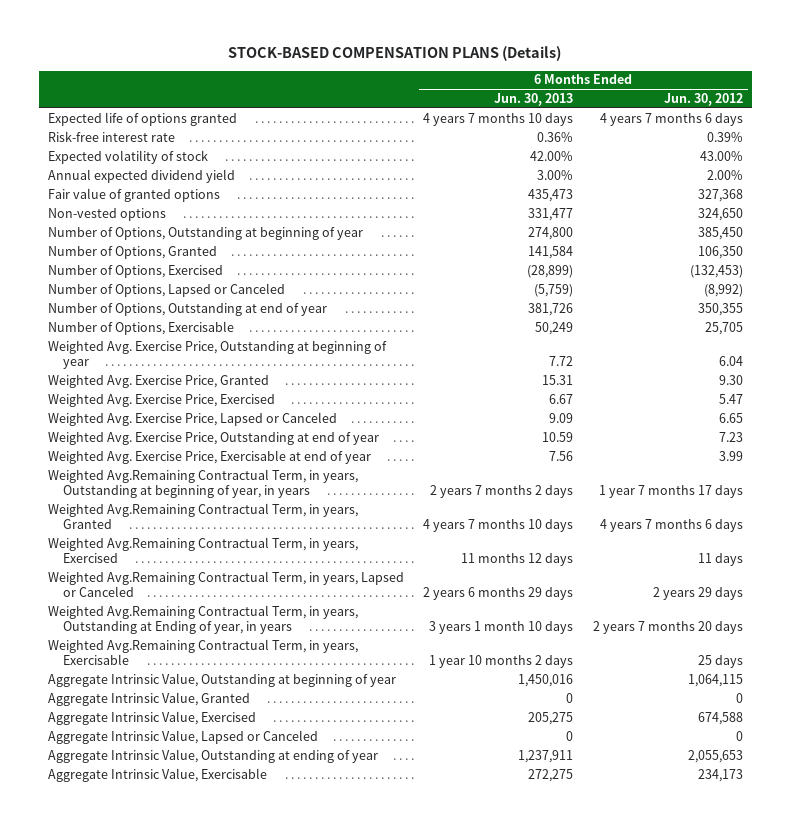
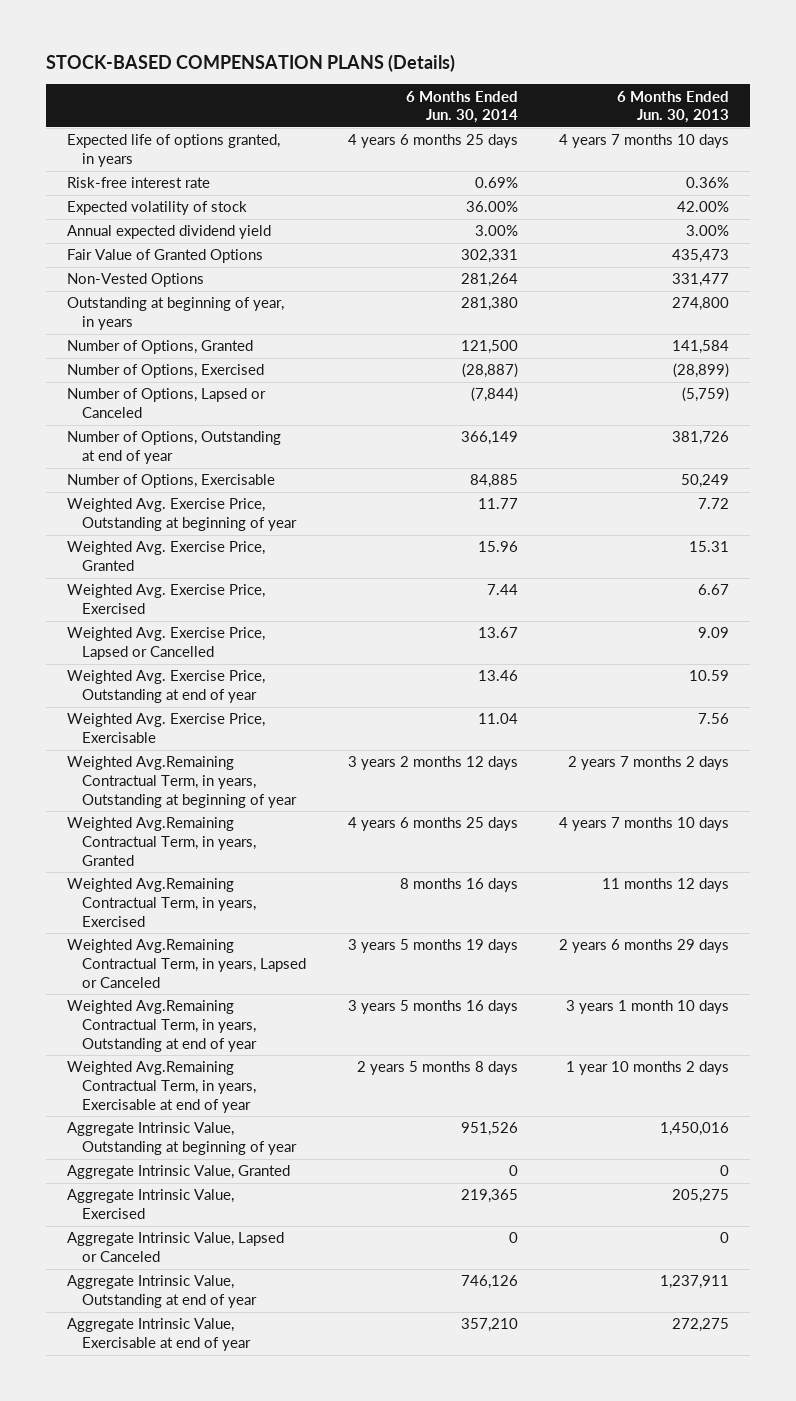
[663,93,743,107] Jun. 30, 2012 -> none
none -> [405,90,518,124] 6 Months Ended Jun. 30, 2014
[48,111,238,126] Expected life of options granted -> [66,134,280,168] Expected life of options granted, in years
[48,187,221,202] Fair value of granted options -> [66,249,263,264] Fair Value of Granted Options
[48,207,167,221] Non-vested options -> [66,273,204,288] Non-Vested Options
[48,226,364,240] Number of Options, Outstanding at beginning of year -> [66,297,284,331] Outstanding at beginning of year, in years
[48,411,338,426] Weighted Avg. Exercise Price, Lapsed or Canceled -> [66,627,265,661] Weighted Avg. Exercise Price, Lapsed or Cancelled
[48,449,372,464] Weighted Avg. Exercise Price, Exercisable at end of year -> [66,713,265,744] Weighted Avg. Exercise Price, Exercisable
[48,468,359,499] Weighted Avg.Remaining Contractual Term, in years, Outstanding at beginning of year, in years -> [66,756,297,808] Weighted Avg.Remaining Contractual Term, in years, Outstanding at beginning of year
[48,604,359,635] Weighted Avg.Remaining Contractual Term, in years, Outstanding at Ending of year, in years -> [66,1000,257,1052] Weighted Avg.Remaining Contractual Term, in years, Outstanding at end of year
[48,638,359,666] Weighted Avg.Remaining Contractual Term, in years, Exercisable -> [66,1061,256,1113] Weighted Avg.Remaining Contractual Term, in years, Exercisable at end of year
[48,748,379,763] Aggregate Intrinsic Value, Outstanding at ending of year -> [66,1275,257,1309] Aggregate Intrinsic Value, Outstanding at end of year
[48,767,268,782] Aggregate Intrinsic Value, Exercisable -> [66,1318,251,1352] Aggregate Intrinsic Value, Exercisable at end of year

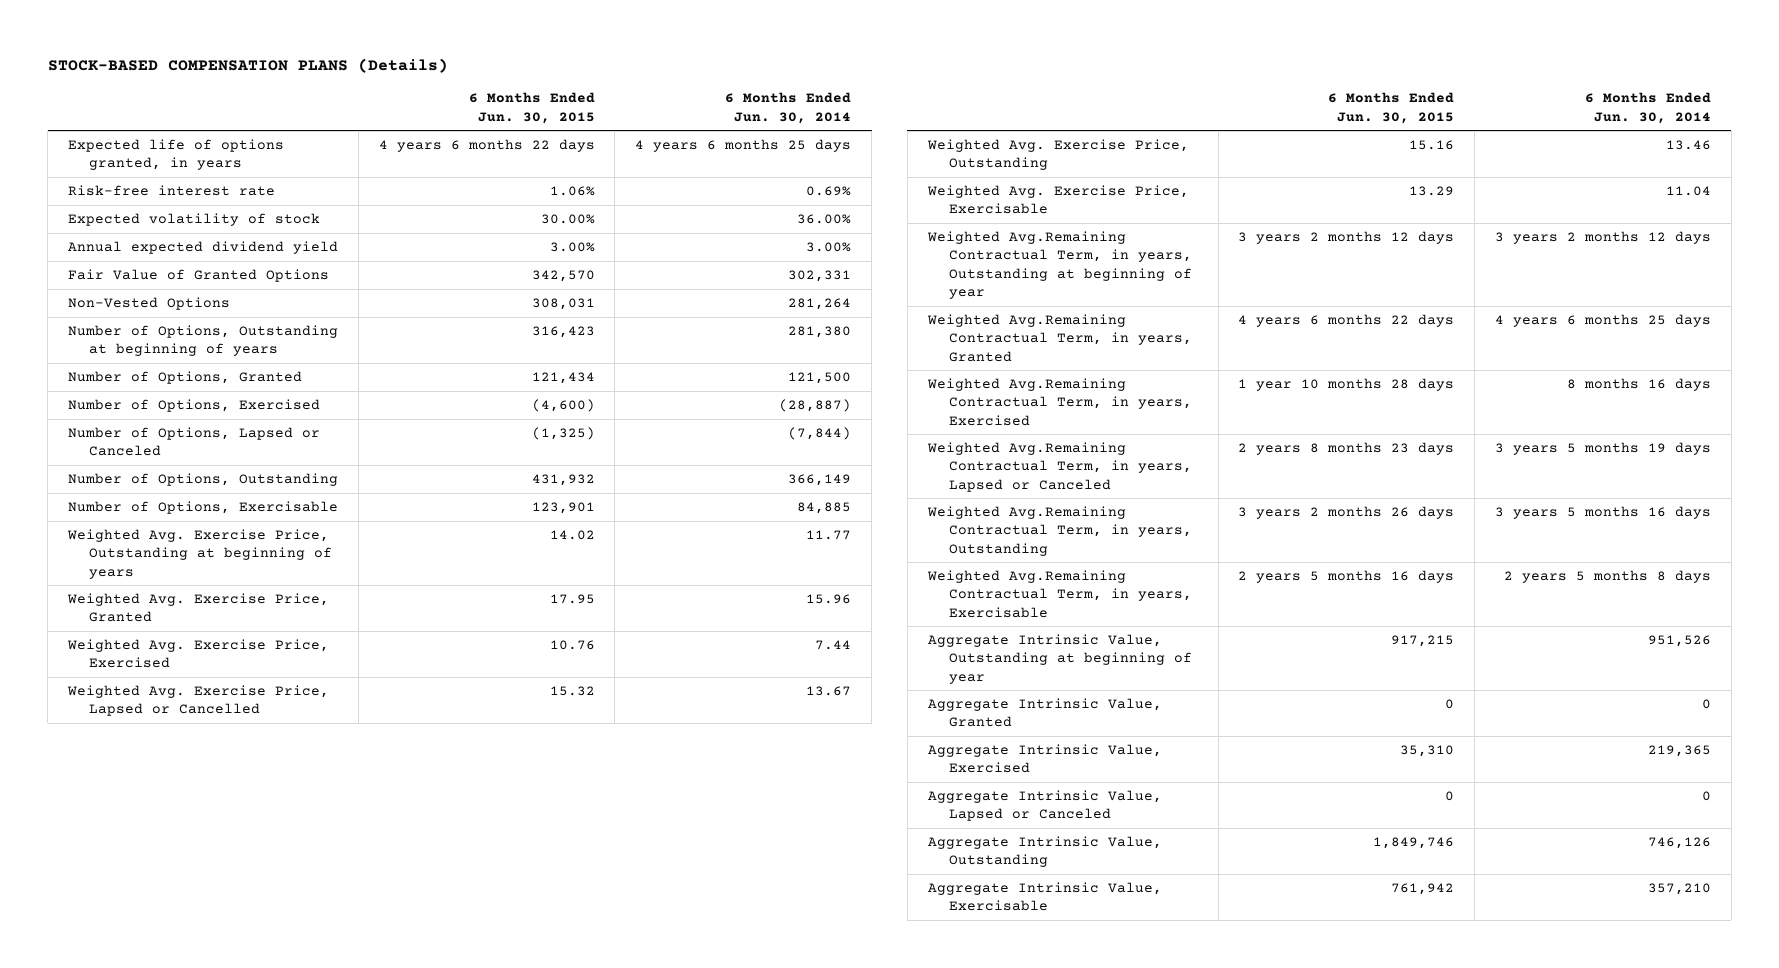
[617,90,730,124] 6 Months Ended Jun. 30, 2013 -> none
none -> [468,92,595,124] 6 Months Ended Jun. 30, 2015
[66,297,284,331] Outstanding at beginning of year, in years -> [67,324,338,357] Number of Options, Outstanding at beginning of years
[66,431,281,465] Number of Options, Outstanding at end of year -> [67,472,338,486] Number of Options, Outstanding
[66,498,297,532] Weighted Avg. Exercise Price, Outstanding at beginning of year -> [66,528,333,579] Weighted Avg. Exercise Price, Outstanding at beginning of years
[66,670,265,704] Weighted Avg. Exercise Price, Outstanding at end of year -> [926,138,1189,171] Weighted Avg. Exercise Price, Outstanding
[66,1000,257,1052] Weighted Avg.Remaining Contractual Term, in years, Outstanding at end of year -> [926,505,1192,556] Weighted Avg.Remaining Contractual Term, in years, Outstanding
[66,1061,256,1113] Weighted Avg.Remaining Contractual Term, in years, Exercisable at end of year -> [926,569,1192,618] Weighted Avg.Remaining Contractual Term, in years, Exercisable
[66,1275,257,1309] Aggregate Intrinsic Value, Outstanding at end of year -> [927,835,1162,868] Aggregate Intrinsic Value, Outstanding
[66,1318,251,1352] Aggregate Intrinsic Value, Exercisable at end of year -> [927,881,1162,912] Aggregate Intrinsic Value, Exercisable

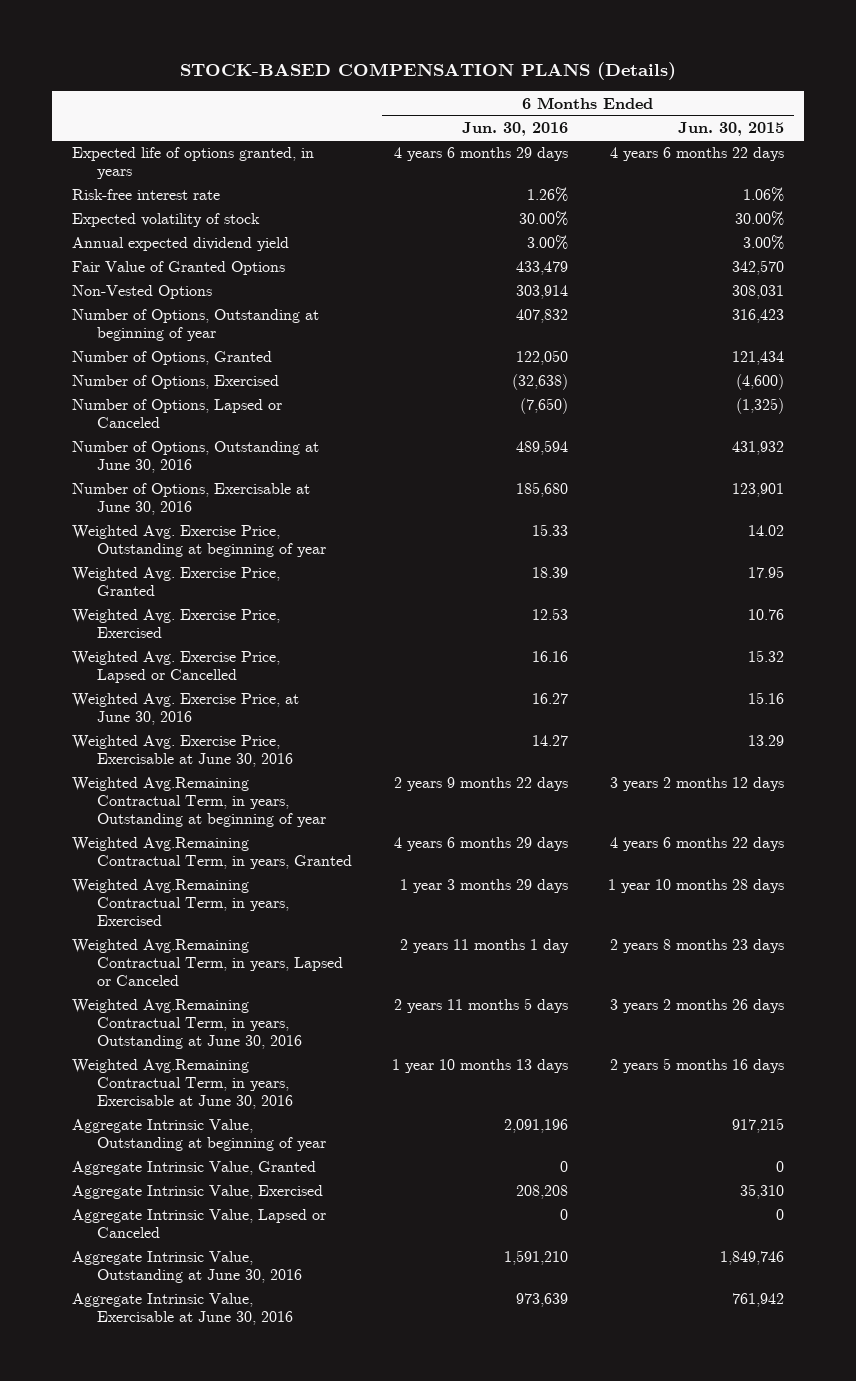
[725,92,852,124] 6 Months Ended Jun. 30, 2014 -> none
none -> [461,122,568,137] Jun. 30, 2016
[67,324,338,357] Number of Options, Outstanding at beginning of years -> [72,309,320,342] Number of Options, Outstanding at beginning of year
[67,472,338,486] Number of Options, Outstanding -> [72,441,320,474] Number of Options, Outstanding at June 30, 2016
[67,500,338,514] Number of Options, Exercisable -> [72,483,311,516] Number of Options, Exercisable at June 30, 2016
[66,528,333,579] Weighted Avg. Exercise Price, Outstanding at beginning of years -> [72,525,326,558] Weighted Avg. Exercise Price, Outstanding at beginning of year
[926,138,1189,171] Weighted Avg. Exercise Price, Outstanding -> [72,693,300,726] Weighted Avg. Exercise Price, at June 30, 2016
[926,184,1189,215] Weighted Avg. Exercise Price, Exercisable -> [72,735,293,768] Weighted Avg. Exercise Price, Exercisable at June 30, 2016
[926,505,1192,556] Weighted Avg.Remaining Contractual Term, in years, Outstanding -> [72,999,302,1050] Weighted Avg.Remaining Contractual Term, in years, Outstanding at June 30, 2016
[926,569,1192,618] Weighted Avg.Remaining Contractual Term, in years, Exercisable -> [72,1059,293,1110] Weighted Avg.Remaining Contractual Term, in years, Exercisable at June 30, 2016
[927,835,1162,868] Aggregate Intrinsic Value, Outstanding -> [72,1251,302,1284] Aggregate Intrinsic Value, Outstanding at June 30, 2016
[927,881,1162,912] Aggregate Intrinsic Value, Exercisable -> [72,1293,293,1326] Aggregate Intrinsic Value, Exercisable at June 30, 2016

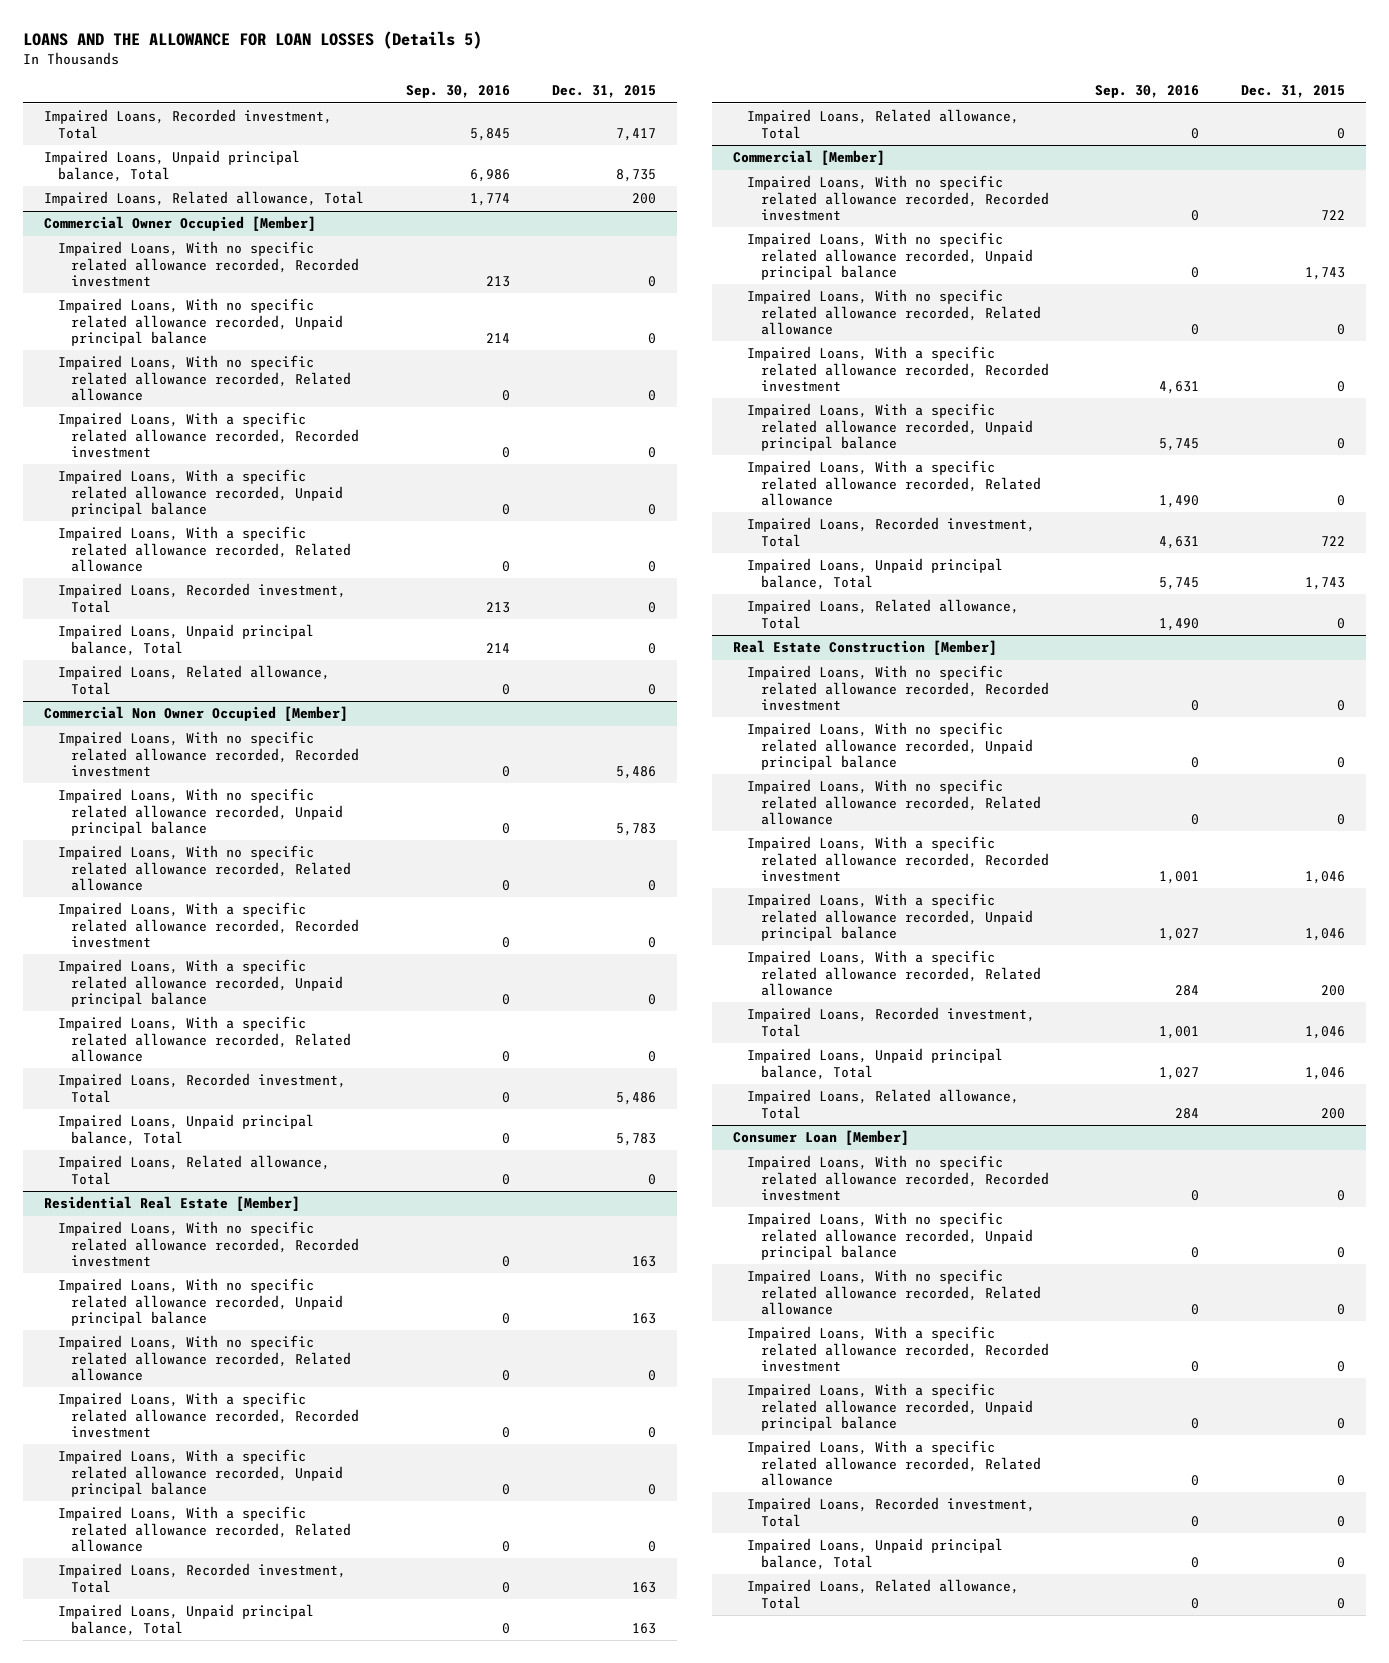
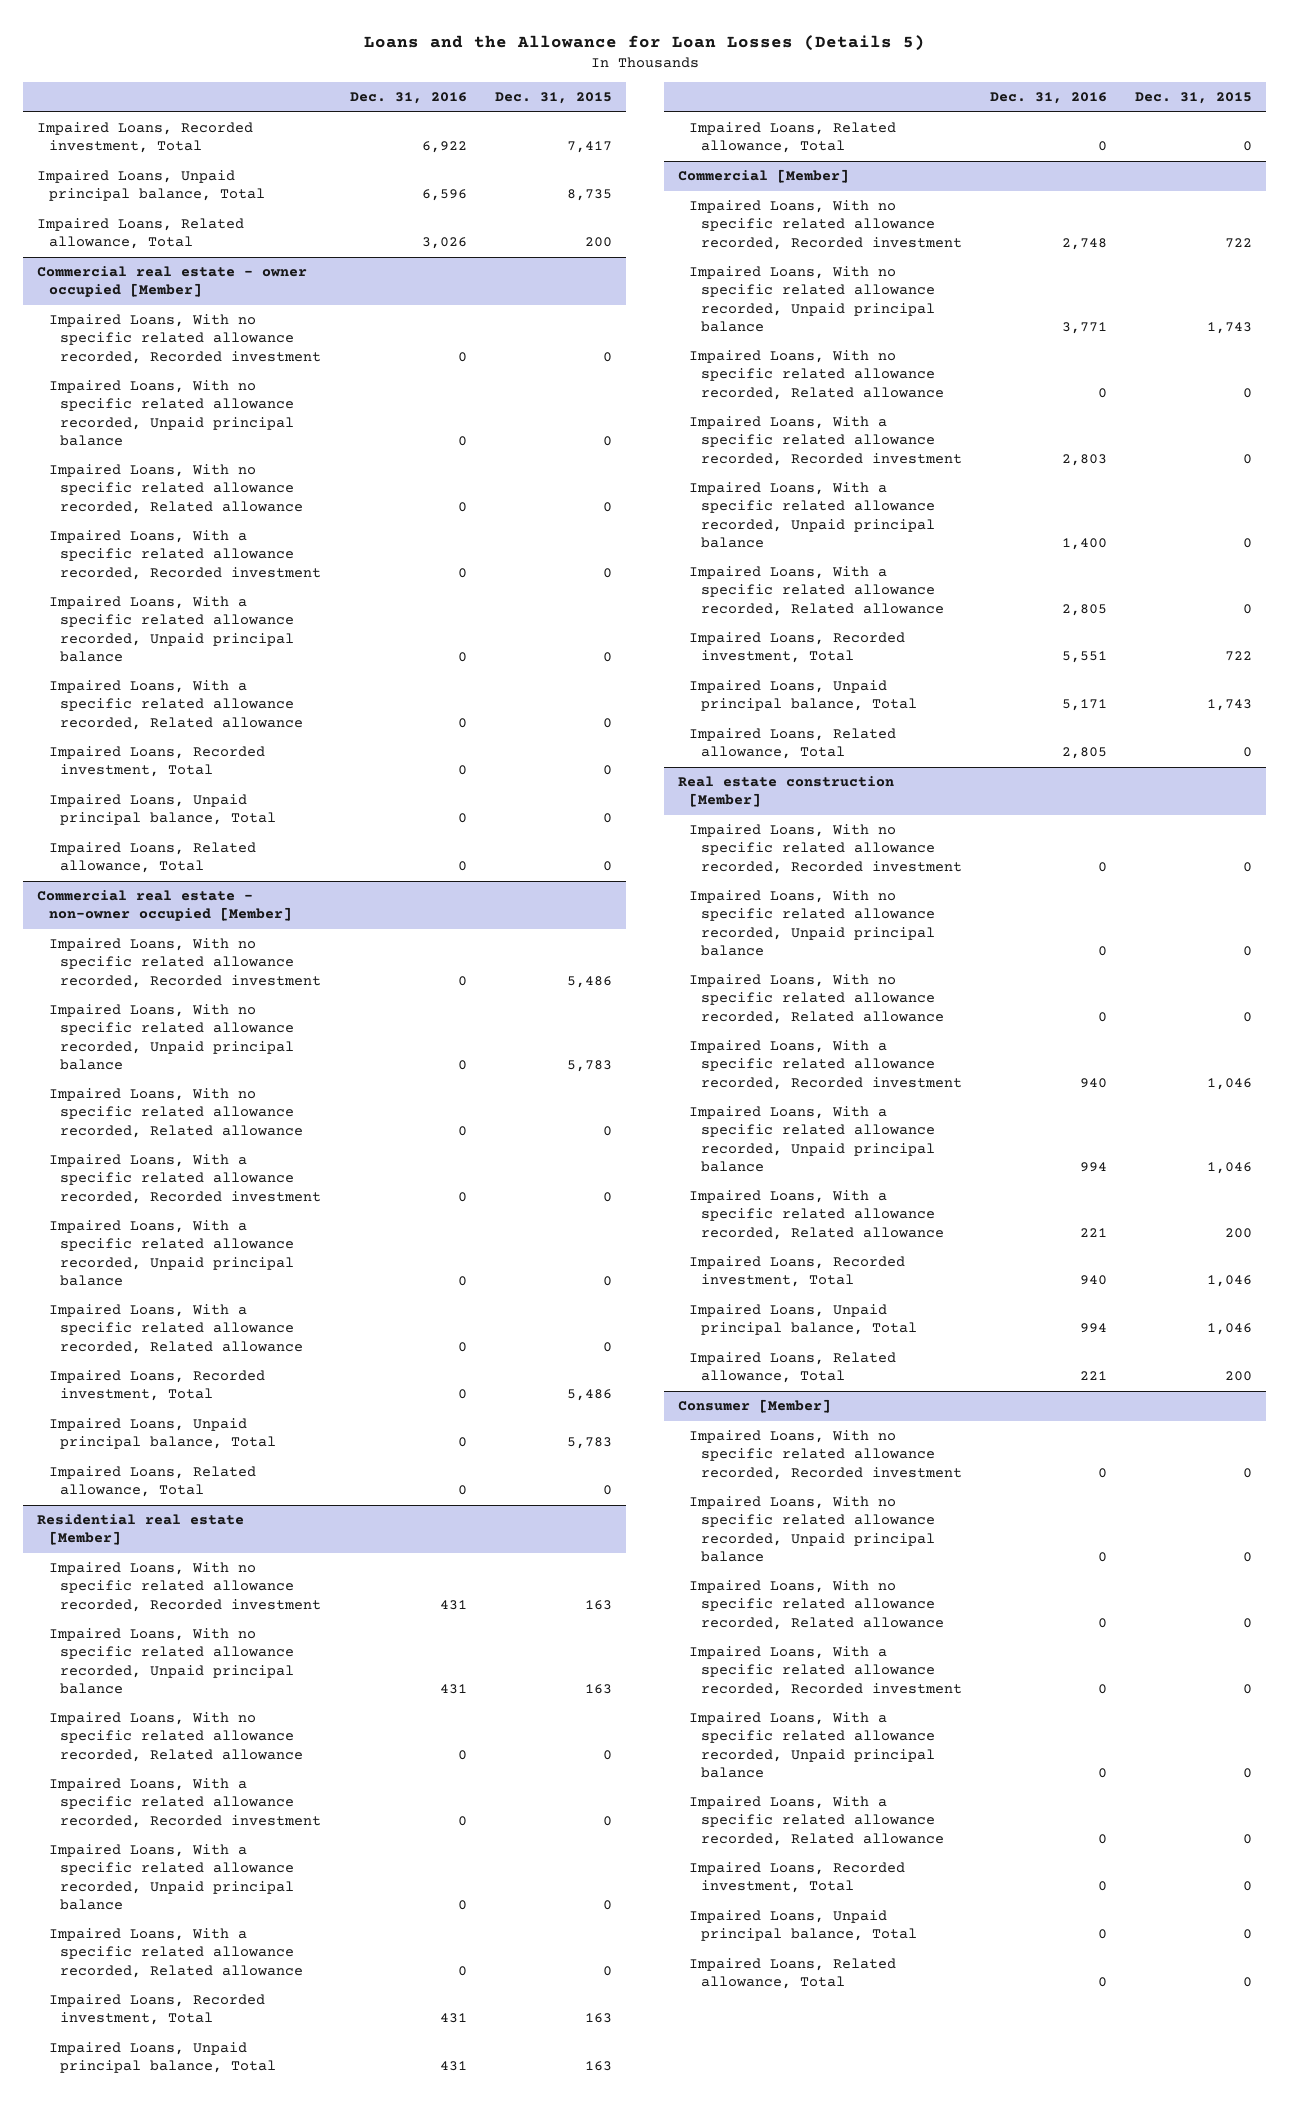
[22,30,482,49] LOANS AND THE ALLOWANCE FOR LOAN LOSSES (Details 5) -> [363,34,925,51] Loans and the Allowance for Loan Losses (Details 5)
[405,85,510,99] Sep. 30, 2016 -> none
none -> [349,92,467,105] Dec. 31, 2016
[43,216,316,232] Commercial Owner Occupied [Member] -> [37,266,308,298] Commercial real estate - owner occupied [Member]
[43,706,348,722] Commercial Non Owner Occupied [Member] -> [37,890,292,922] Commercial real estate - non-owner occupied [Member]
[43,1196,300,1212] Residential Real Estate [Member] -> [37,1514,245,1546] Residential real estate [Member]
[733,640,998,656] Real Estate Construction [Member] -> [677,776,894,808] Real estate construction [Member]
[733,1130,910,1146] Consumer Loan [Member] -> [677,1399,831,1414] Consumer [Member]

